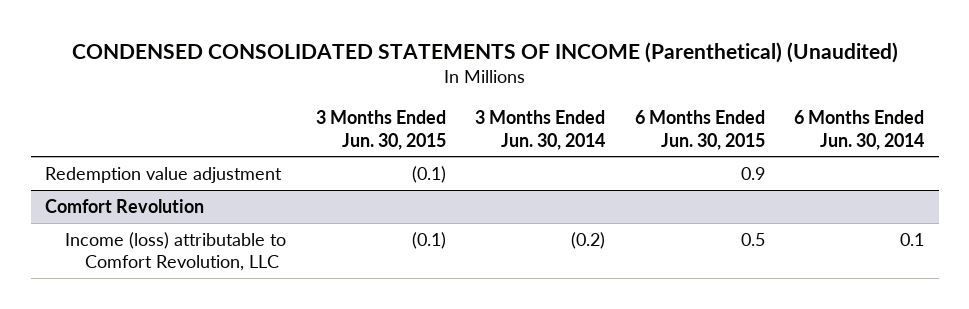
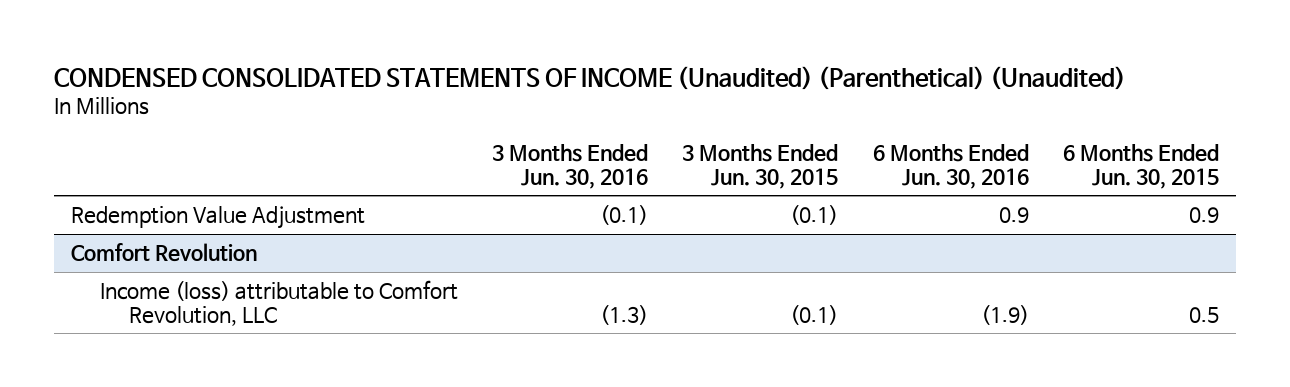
[71,41,898,63] CONDENSED CONSOLIDATED STATEMENTS OF INCOME (Parenthetical) (Unaudited) -> [54,65,1127,90] CONDENSED CONSOLIDATED STATEMENTS OF INCOME (Unaudited) (Parenthetical) (Unaudited)
[475,110,606,150] 3 Months Ended Jun. 30, 2014 -> none
[793,110,924,150] 6 Months Ended Jun. 30, 2014 -> none
none -> [492,144,649,189] 3 Months Ended Jun. 30, 2016
none -> [872,144,1029,189] 6 Months Ended Jun. 30, 2016
[45,166,283,183] Redemption value adjustment -> [71,206,366,230] Redemption Value Adjustment

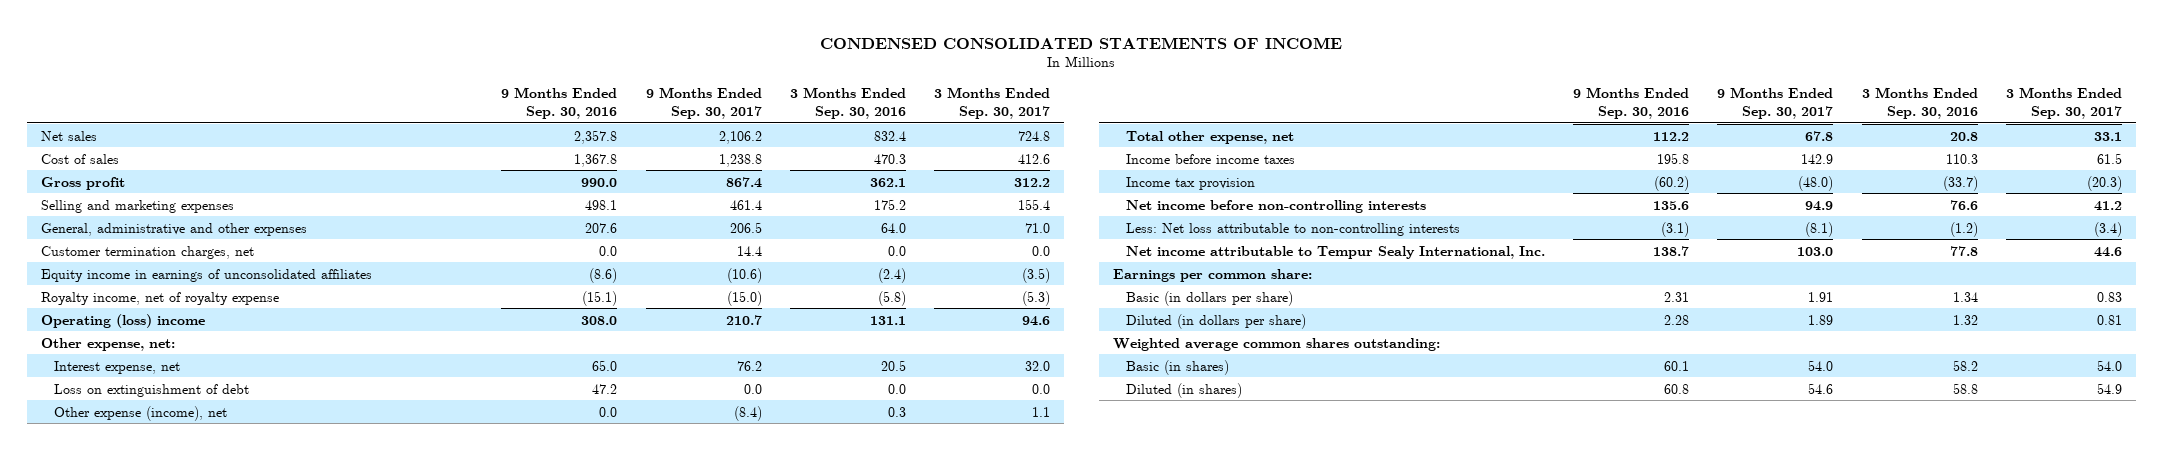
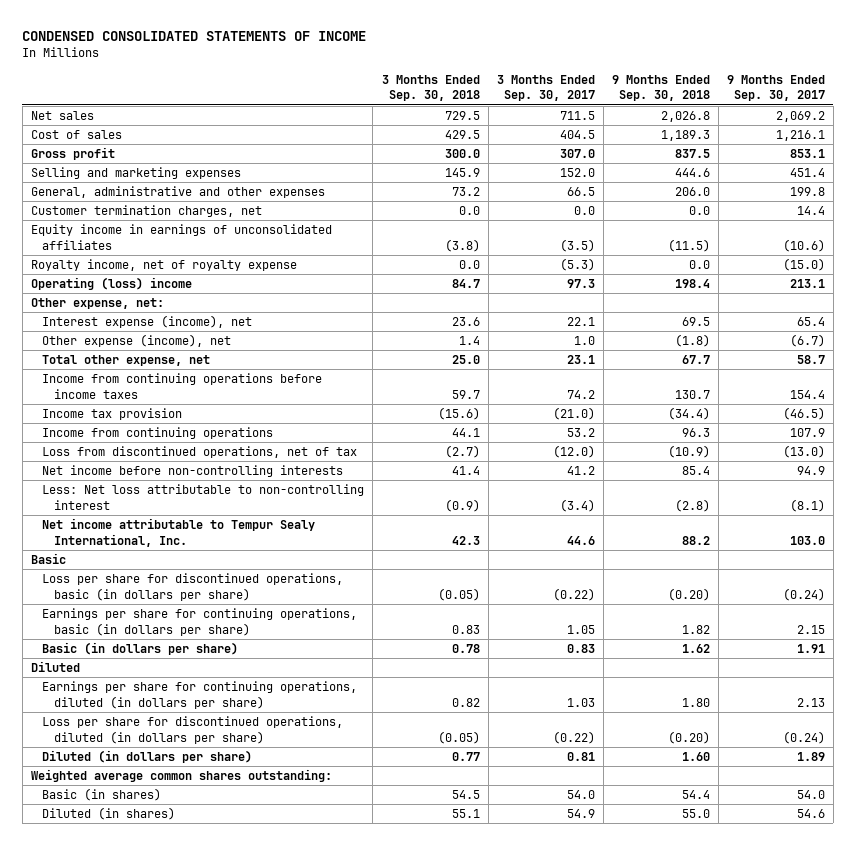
[501,86,618,119] 9 Months Ended Sep. 30, 2016 -> none
[789,86,906,119] 3 Months Ended Sep. 30, 2016 -> none
none -> [381,74,480,102] 3 Months Ended Sep. 30, 2018
none -> [611,74,710,102] 9 Months Ended Sep. 30, 2018
[718,130,762,144] 2,106.2 -> [775,111,825,123] 2,069.2
[1017,130,1050,141] 724.8 -> [559,111,595,121] 711.5
[718,153,762,167] 1,238.8 -> [775,130,825,142] 1,216.1
[1017,153,1050,164] 412.6 -> [559,130,595,140] 404.5
[725,176,762,188] 867.4 -> [789,149,825,159] 853.1
[1013,177,1050,187] 312.2 -> [559,149,595,159] 307.0
[729,199,762,210] 461.4 -> [789,168,825,178] 451.4
[1017,198,1050,210] 155.4 -> [559,168,595,178] 152.0
[729,221,762,233] 206.5 -> [789,187,825,197] 199.8
[1024,222,1050,233] 71.0 -> [566,187,595,197] 66.5
[725,314,762,325] 210.7 -> [789,279,825,289] 213.1
[1021,315,1050,326] 94.6 -> [566,279,595,289] 97.3
[54,383,250,397] Loss on extinguishment of debt -> none
[54,360,181,374] Interest expense, net -> [42,315,253,329] Interest expense (income), net
[736,360,762,371] 76.2 -> [796,317,825,327] 65.4
[1024,360,1050,371] 32.0 -> [566,317,595,327] 22.1
[733,405,762,421] (8.4) -> [789,334,825,348] (6.7)
[1031,406,1050,417] 1.1 -> [573,336,595,346] 1.0
[1805,130,1834,141] 67.8 -> [796,355,825,365] 58.7
[2093,131,2122,141] 33.1 -> [566,355,595,365] 23.1
[1126,153,1296,164] Income before income taxes -> [42,373,323,399] Income from continuing operations before income taxes
[1801,153,1834,164] 142.9 -> [789,389,825,399] 154.4
[2096,152,2122,164] 61.5 -> [566,389,595,399] 74.2
[1798,175,1834,191] (48.0) -> [782,407,825,421] (46.5)
[2086,175,2122,191] (20.3) -> [552,407,595,421] (21.0)
none -> [42,427,274,440] Income from continuing operations
none -> [42,446,358,459] Loss from discontinued operations, net of tax
[1126,222,1461,236] Less: Net loss attributable to non-controlling interests -> [42,484,365,510] Less: Net loss attributable to non-controlling interest
[1112,268,1312,282] Earnings per common share: -> none
none -> [30,553,66,565] Basic
none -> [42,573,344,601] Loss per share for discontinued operations, basic (in dollars per share)
none -> [42,608,358,636] Earnings per share for continuing operations, basic (in dollars per share)
none -> [30,661,80,673] Diluted
none -> [42,681,358,709] Earnings per share for continuing operations, diluted (in dollars per share)
none -> [42,716,344,744] Loss per share for discontinued operations, diluted (in dollars per share)

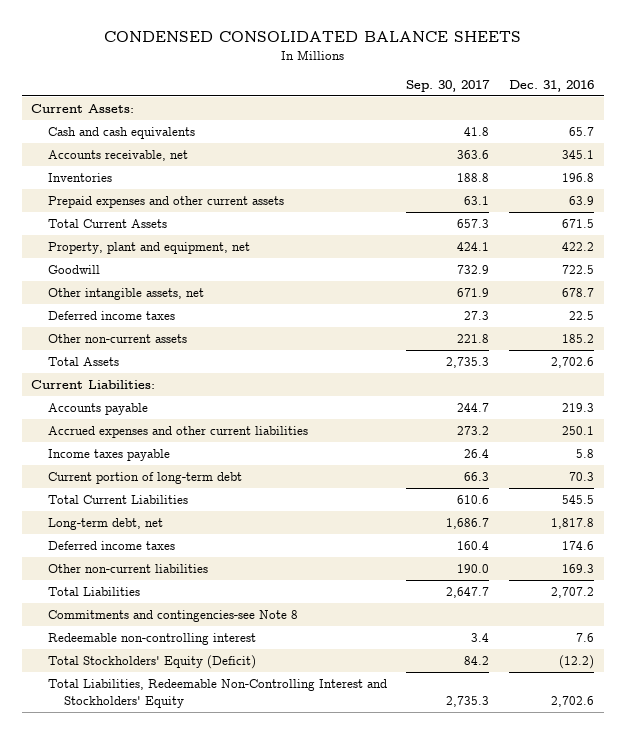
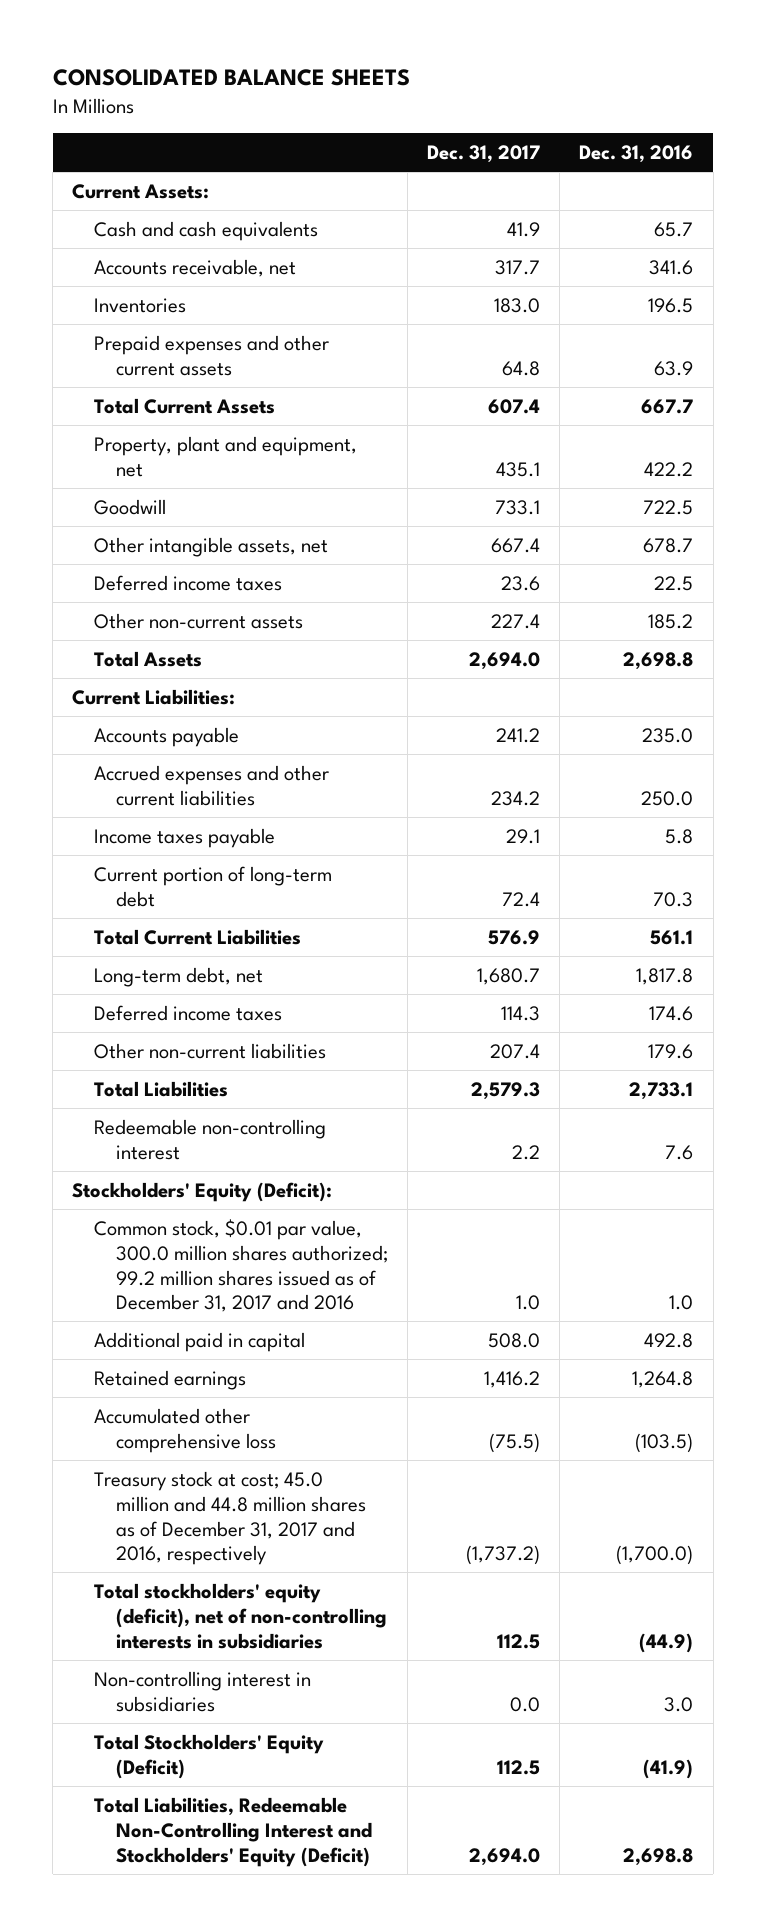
[103,31,521,43] CONDENSED CONSOLIDATED BALANCE SHEETS -> [52,68,410,86] CONSOLIDATED BALANCE SHEETS
[406,80,491,93] Sep. 30, 2017 -> none
none -> [427,145,541,164] Dec. 31, 2017
[561,149,594,159] 345.1 -> [649,259,694,275] 341.6
[561,172,594,182] 196.8 -> [648,297,694,313] 196.5
[561,218,594,228] 671.5 -> [641,398,694,414] 667.7
[550,356,594,368] 2,702.6 -> [623,651,694,670] 2,698.8
[561,402,594,412] 219.3 -> [642,727,694,743] 235.0
[561,425,594,435] 250.1 -> [641,790,694,806] 250.0
[561,494,594,504] 545.5 -> [650,929,694,945] 561.1
[47,609,298,622] Commitments and contingencies-see Note 8 -> none
[561,563,594,573] 169.3 -> [648,1043,694,1059] 179.6
[550,586,594,598] 2,707.2 -> [629,1081,694,1100] 2,733.1
none -> [72,1181,333,1202] Stockholders' Equity (Deficit):
none -> [94,1218,389,1313] Common stock, $0.01 par value, 300.0 million shares authorized; 99.2 million shares issued as of December 31, 2017 and 2016
none -> [94,1331,306,1352] Additional paid in capital
none -> [94,1369,247,1390] Retained earnings
none -> [94,1407,277,1453] Accumulated other comprehensive loss
none -> [94,1470,367,1566] Treasury stock at cost; 45.0 million and 44.8 million shares as of December 31, 2017 and 2016, respectively
none -> [94,1582,388,1649] Total stockholders' equity (deficit), net of non-controlling interests in subsidiaries
none -> [94,1670,312,1712] Non-controlling interest in subsidiaries
[558,654,594,669] (12.2) -> [643,1758,694,1779] (41.9)
[47,678,387,709] Total Liabilities, Redeemable Non-Controlling Interest and Stockholders' Equity -> [94,1796,373,1867] Total Liabilities, Redeemable Non-Controlling Interest and Stockholders' Equity (Deficit)
[550,696,594,708] 2,702.6 -> [623,1847,694,1866] 2,698.8

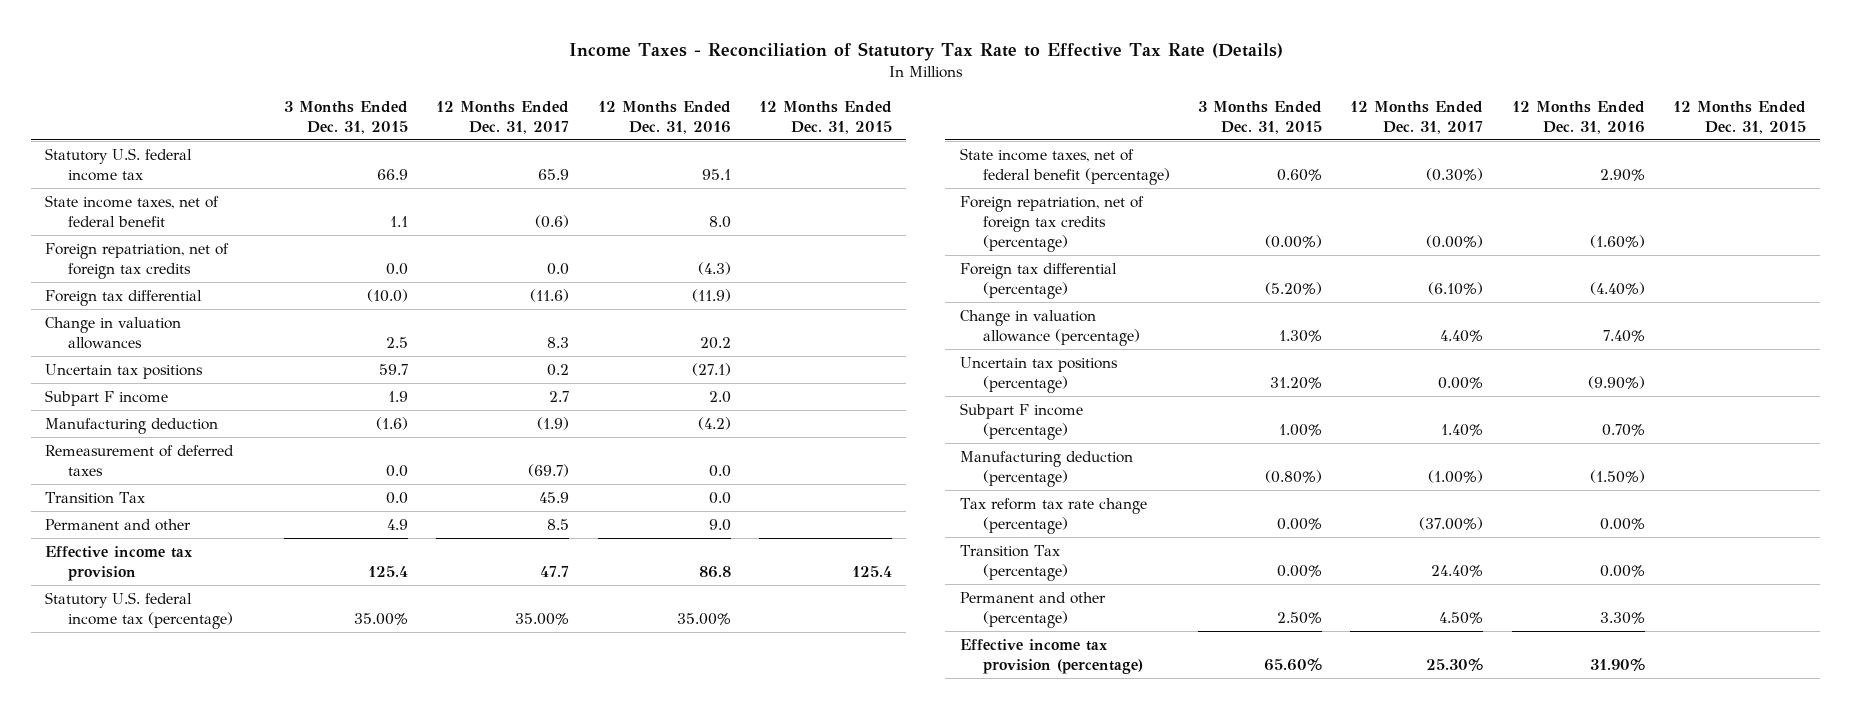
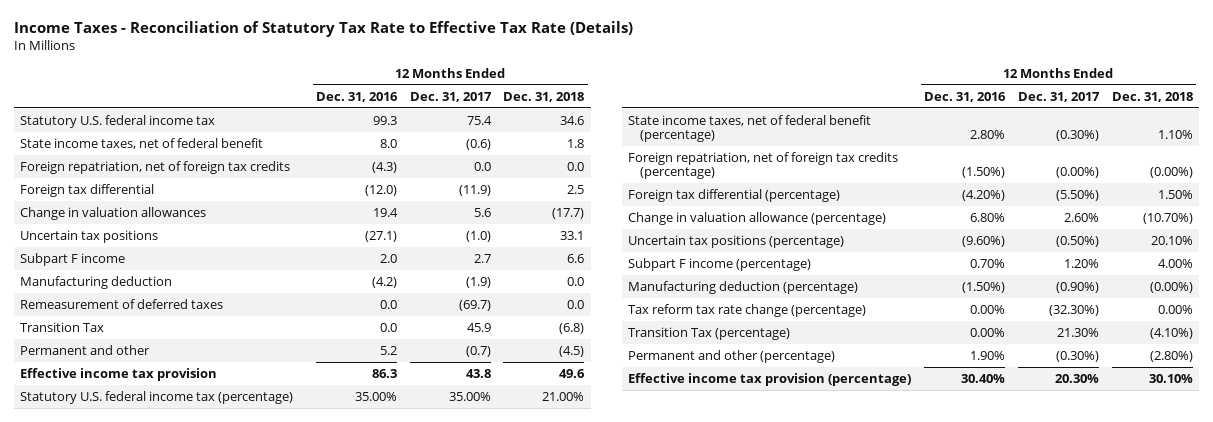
[283,100,408,134] 3 Months Ended Dec. 31, 2015 -> none
[758,100,892,134] 12 Months Ended Dec. 31, 2015 -> none
none -> [503,91,585,102] Dec. 31, 2018
[538,169,570,181] 65.9 -> [466,115,492,125] 75.4
[701,169,731,181] 95.1 -> [372,115,397,125] 99.3
[530,289,570,303] (11.6) -> [458,184,491,196] (11.9)
[691,289,731,303] (11.9) -> [364,184,397,196] (12.0)
[547,337,570,349] 8.3 -> [473,207,491,217] 5.6
[699,337,731,350] 20.2 -> [372,207,398,217] 19.4
[547,364,570,377] 0.2 -> [465,230,491,242] (1.0)
[547,519,570,531] 8.5 -> [465,345,491,357] (0.7)
[708,519,731,532] 9.0 -> [379,345,397,355] 5.2
[540,566,570,578] 47.7 -> [465,368,491,378] 43.8
[698,566,731,579] 86.8 -> [371,368,397,378] 86.3
[1599,169,1645,182] 2.90% -> [970,130,1006,140] 2.80%
[1589,235,1645,249] (1.60%) -> [962,167,1006,179] (1.50%)
[1428,282,1484,296] (6.10%) -> [1055,189,1099,201] (5.50%)
[1589,282,1645,296] (4.40%) -> [962,189,1006,201] (4.20%)
[1440,330,1484,343] 4.40% -> [1063,212,1099,222] 2.60%
[1602,330,1645,343] 7.40% -> [970,212,1006,222] 6.80%
[1438,377,1484,390] 0.00% -> [1055,235,1099,247] (0.50%)
[1587,376,1645,390] (9.90%) -> [962,235,1006,247] (9.60%)
[1441,424,1484,437] 1.40% -> [1063,258,1099,268] 1.20%
[1428,470,1484,484] (1.00%) -> [1055,281,1099,293] (0.90%)
[1419,517,1484,531] (37.00%) -> [1048,304,1099,316] (32.30%)
[1431,565,1484,578] 24.40% -> [1056,327,1099,337] 21.30%
[1439,612,1484,625] 4.50% -> [1055,350,1099,362] (0.30%)
[1599,612,1645,625] 3.30% -> [970,350,1006,360] 1.90%
[1426,658,1484,672] 25.30% -> [1054,373,1099,383] 20.30%
[1589,658,1645,672] 31.90% -> [961,373,1006,383] 30.40%

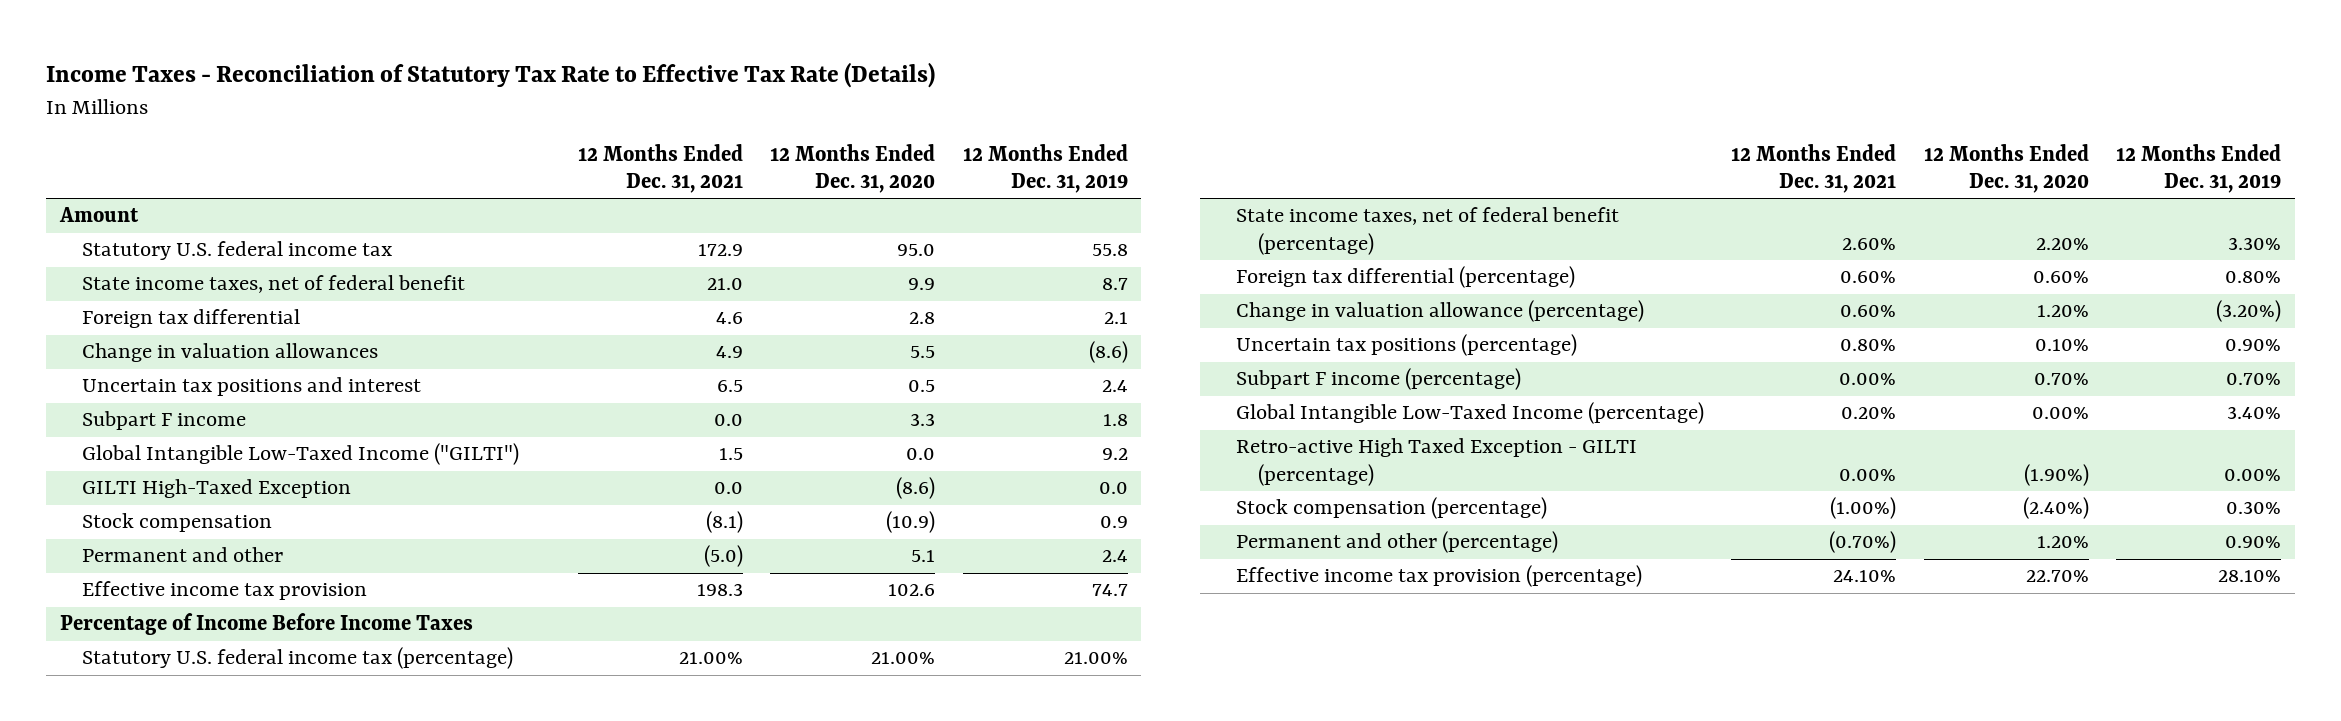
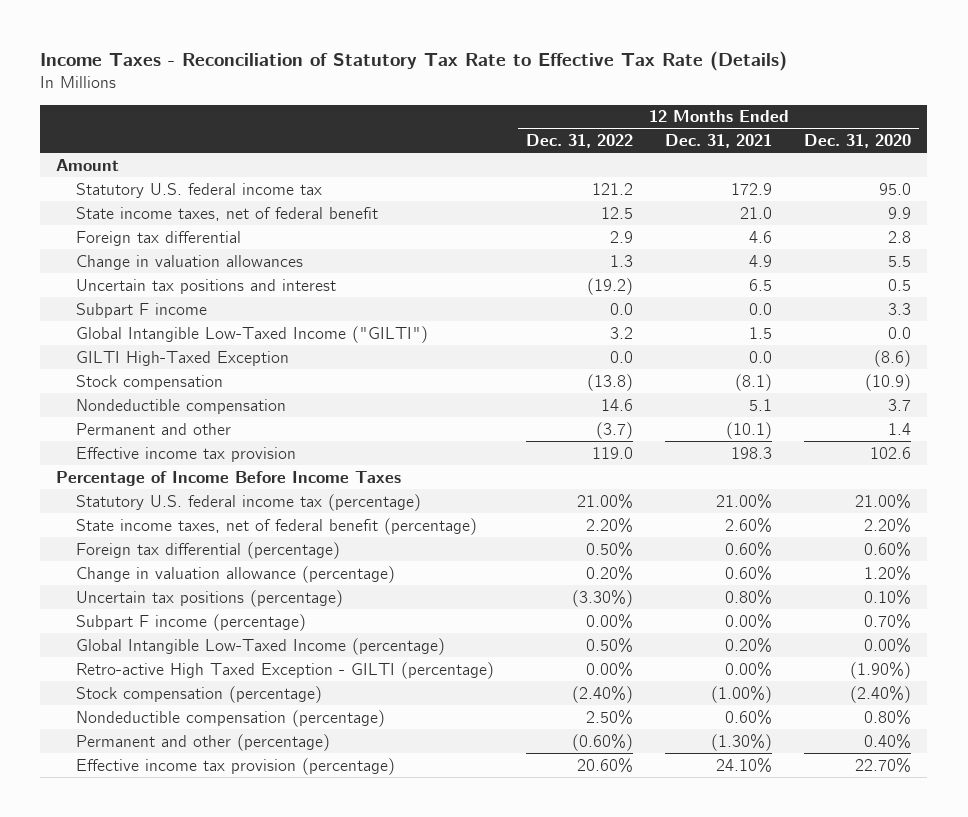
[962,143,1128,194] 12 Months Ended Dec. 31, 2019 -> none
none -> [525,134,633,149] Dec. 31, 2022
none -> [75,398,286,414] Nondeductible compensation
[703,545,743,568] (5.0) -> [726,421,773,439] (10.1)
[911,550,936,563] 5.1 -> [888,422,912,435] 1.4
none -> [75,709,385,727] Nondeductible compensation (percentage)
[1829,531,1897,554] (0.70%) -> [711,733,773,751] (1.30%)
[2036,536,2089,549] 1.20% -> [864,733,912,749] 0.40%

